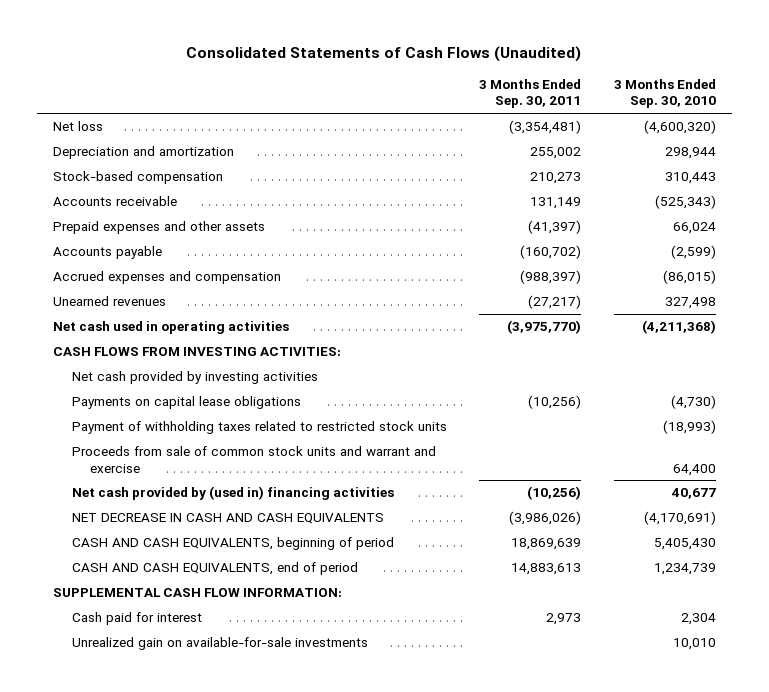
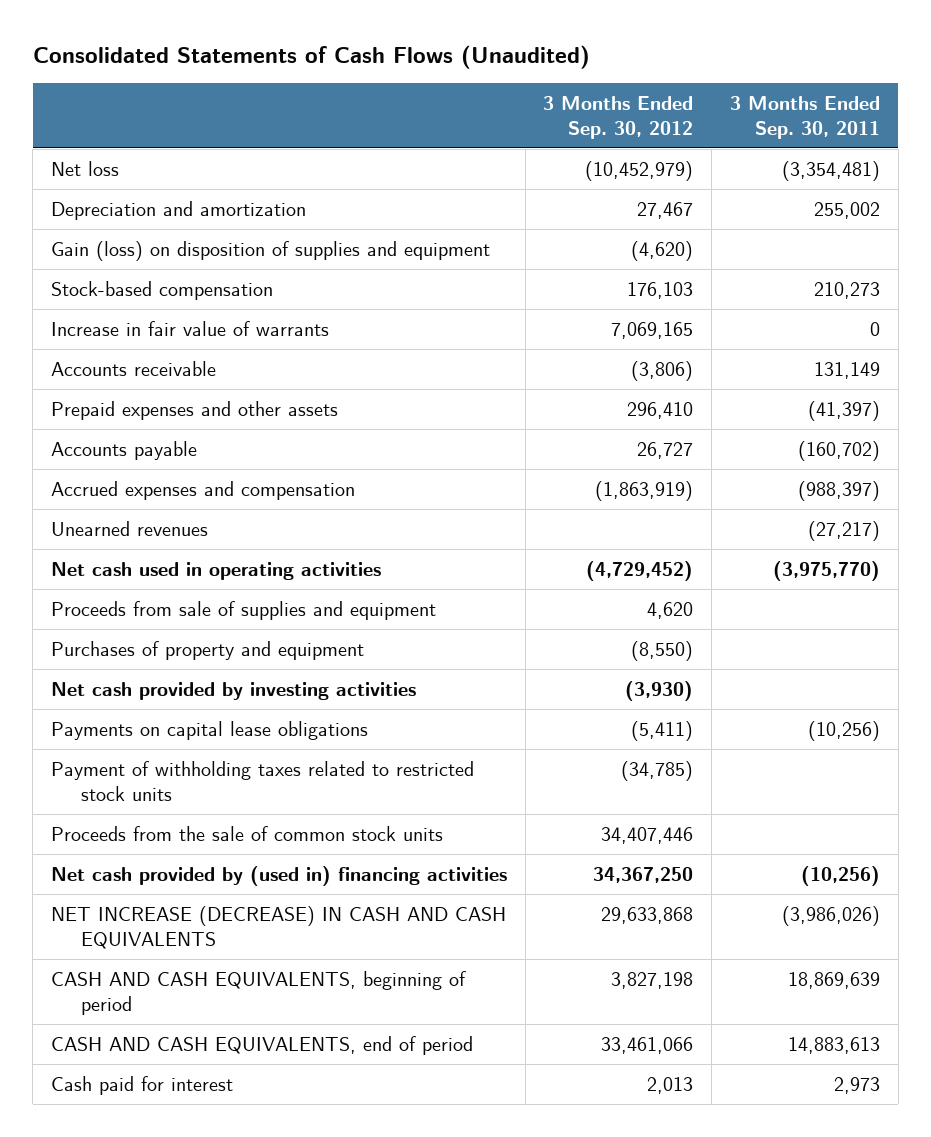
[613,79,716,109] 3 Months Ended Sep. 30, 2010 -> none
none -> [543,95,694,139] 3 Months Ended Sep. 30, 2012
none -> [51,240,491,261] Gain (loss) on disposition of supplies and equipment
none -> [51,320,330,336] Increase in fair value of warrants
[53,347,342,357] CASH FLOWS FROM INVESTING ACTIVITIES: -> none
none -> [51,600,437,620] Proceeds from sale of supplies and equipment
none -> [51,640,365,660] Purchases of property and equipment
[71,446,436,473] Proceeds from sale of common stock units and warrant and exercise -> [51,825,444,841] Proceeds from the sale of common stock units
[71,513,384,525] NET DECREASE IN CASH AND CASH EQUIVALENTS -> [51,905,507,949] NET INCREASE (DECREASE) IN CASH AND CASH EQUIVALENTS
[53,588,343,598] SUPPLEMENTAL CASH FLOW INFORMATION: -> none
[71,637,368,651] Unrealized gain on available-for-sale investments -> none

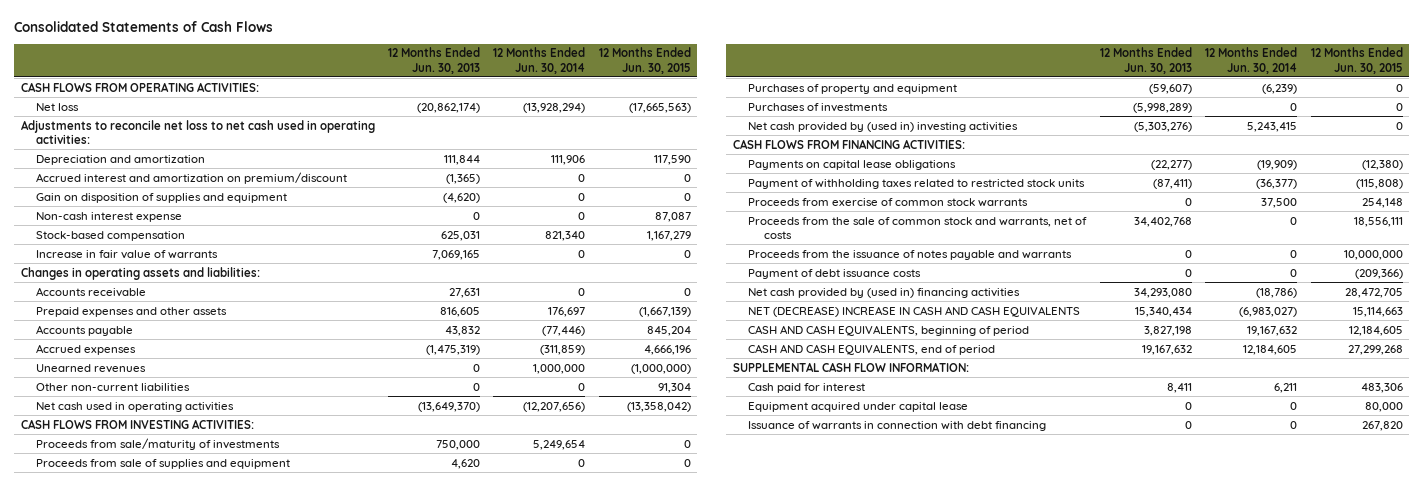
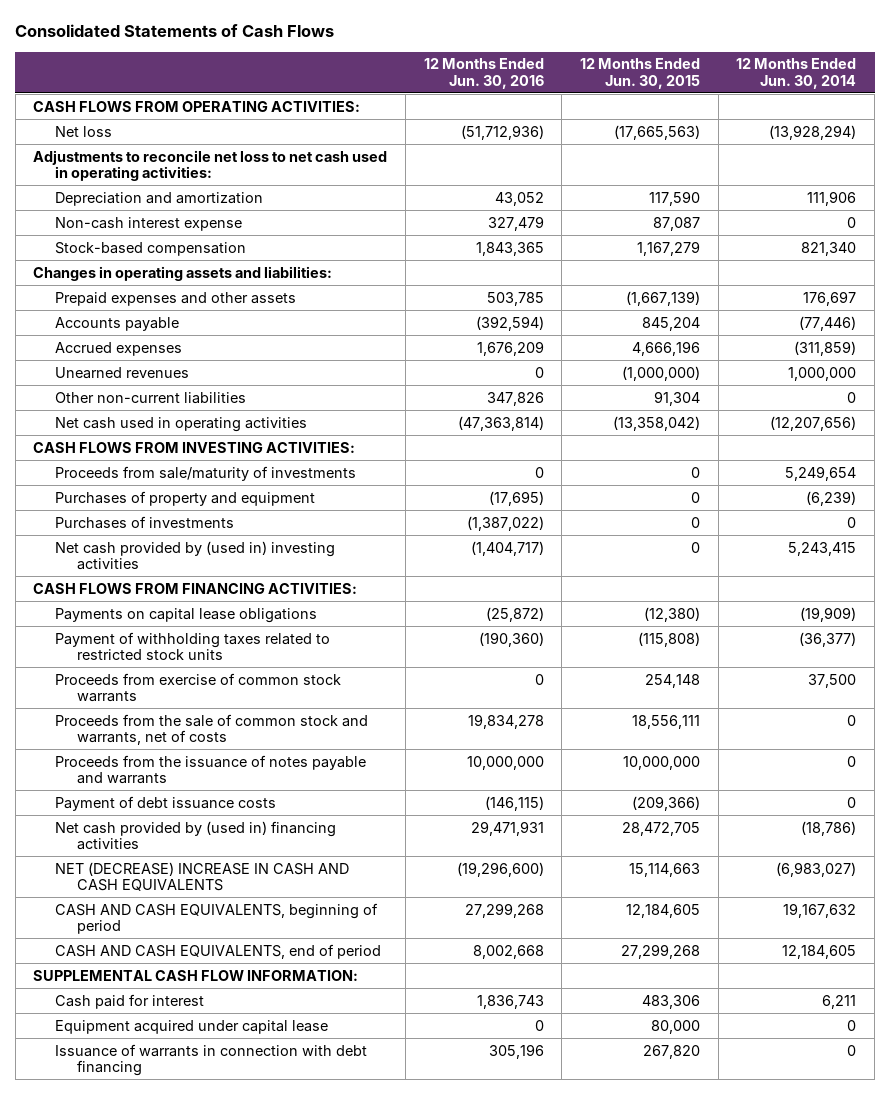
[388,47,481,74] 12 Months Ended Jun. 30, 2013 -> none
none -> [423,58,544,89] 12 Months Ended Jun. 30, 2016
[36,171,348,184] Accrued interest and amortization on premium/discount -> none
[36,192,288,203] Gain on disposition of supplies and equipment -> none
[36,249,219,259] Increase in fair value of warrants -> none
[36,286,147,297] Accounts receivable -> none
[36,458,291,469] Proceeds from sale of supplies and equipment -> none

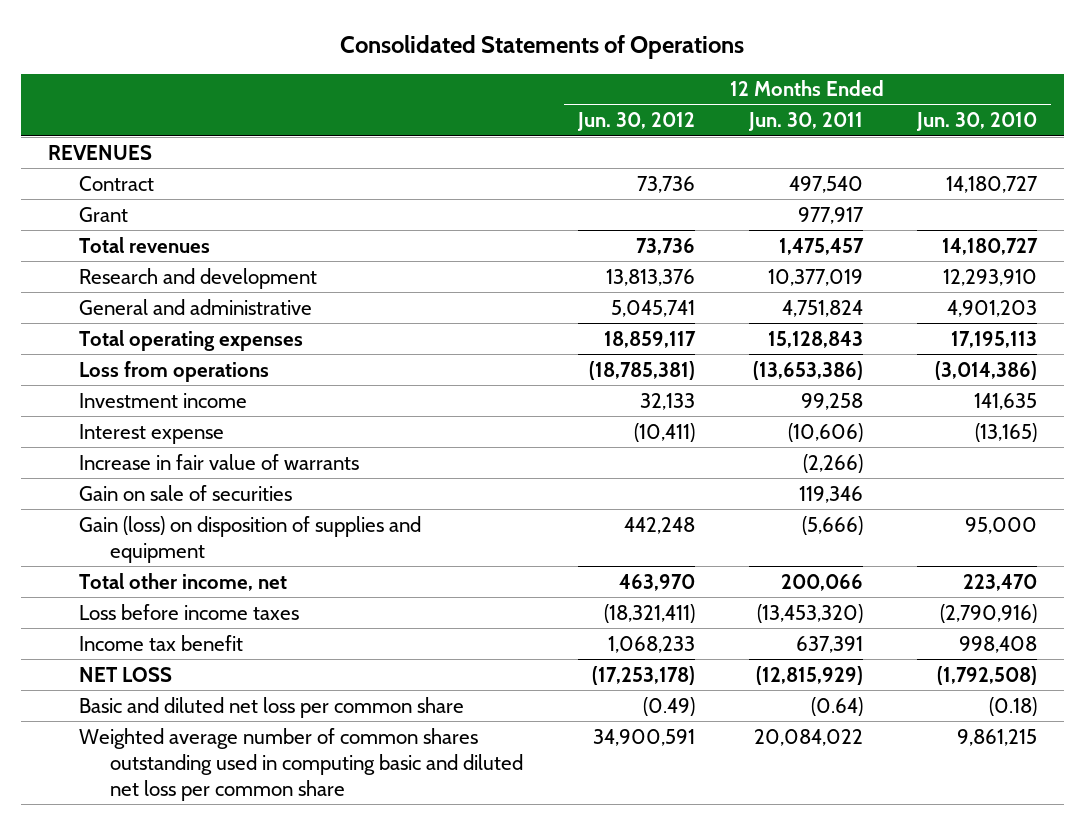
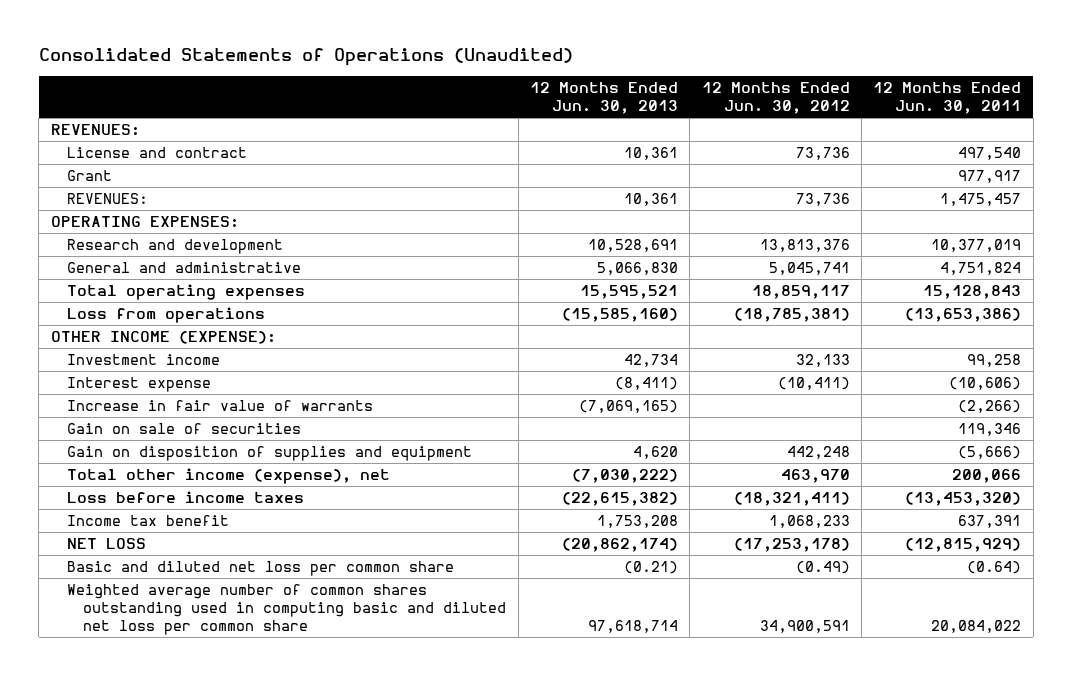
[340,34,745,59] Consolidated Statements of Operations -> [38,48,573,67] Consolidated Statements of Operations (Unaudited)
[916,112,1038,132] Jun. 30, 2010 -> none
none -> [529,82,678,115] 12 Months Ended Jun. 30, 2013
[47,144,152,160] REVENUES -> [50,124,140,137] REVENUES:
[79,175,155,191] Contract -> [66,147,247,159] License and contract
[79,236,211,253] Total revenues -> [66,193,148,205] REVENUES:
none -> [50,216,239,229] OPERATING EXPENSES:
none -> [50,331,276,345] OTHER INCOME (EXPENSE):
[79,515,422,563] Gain (loss) on disposition of supplies and equipment -> [66,446,472,462] Gain on disposition of supplies and equipment
[79,572,288,591] Total other income, net -> [66,468,390,485] Total other income (expense), net

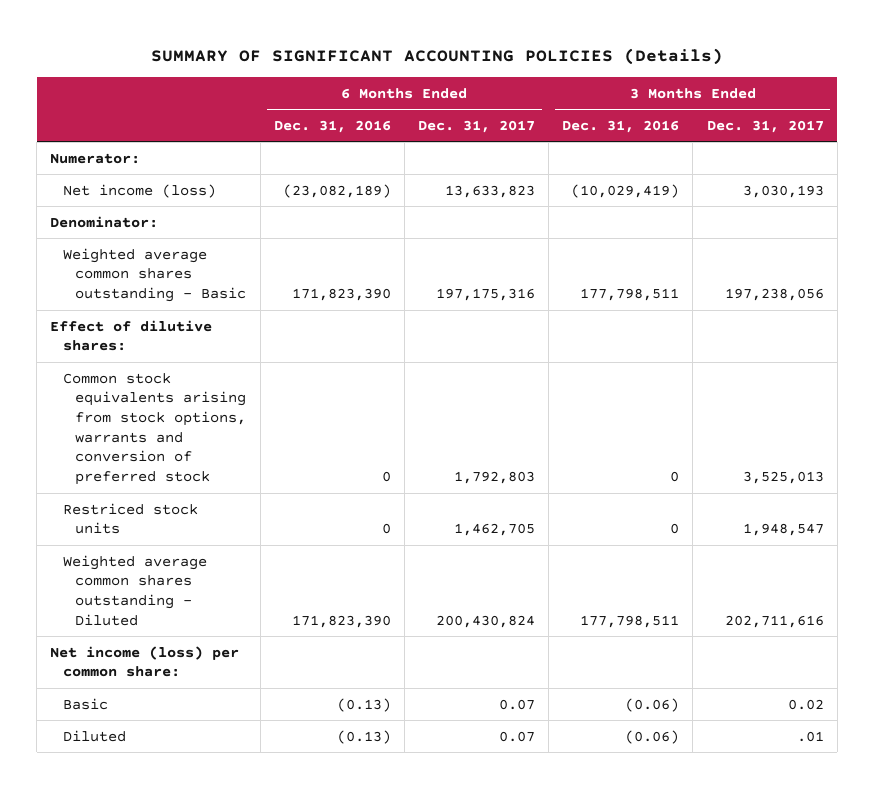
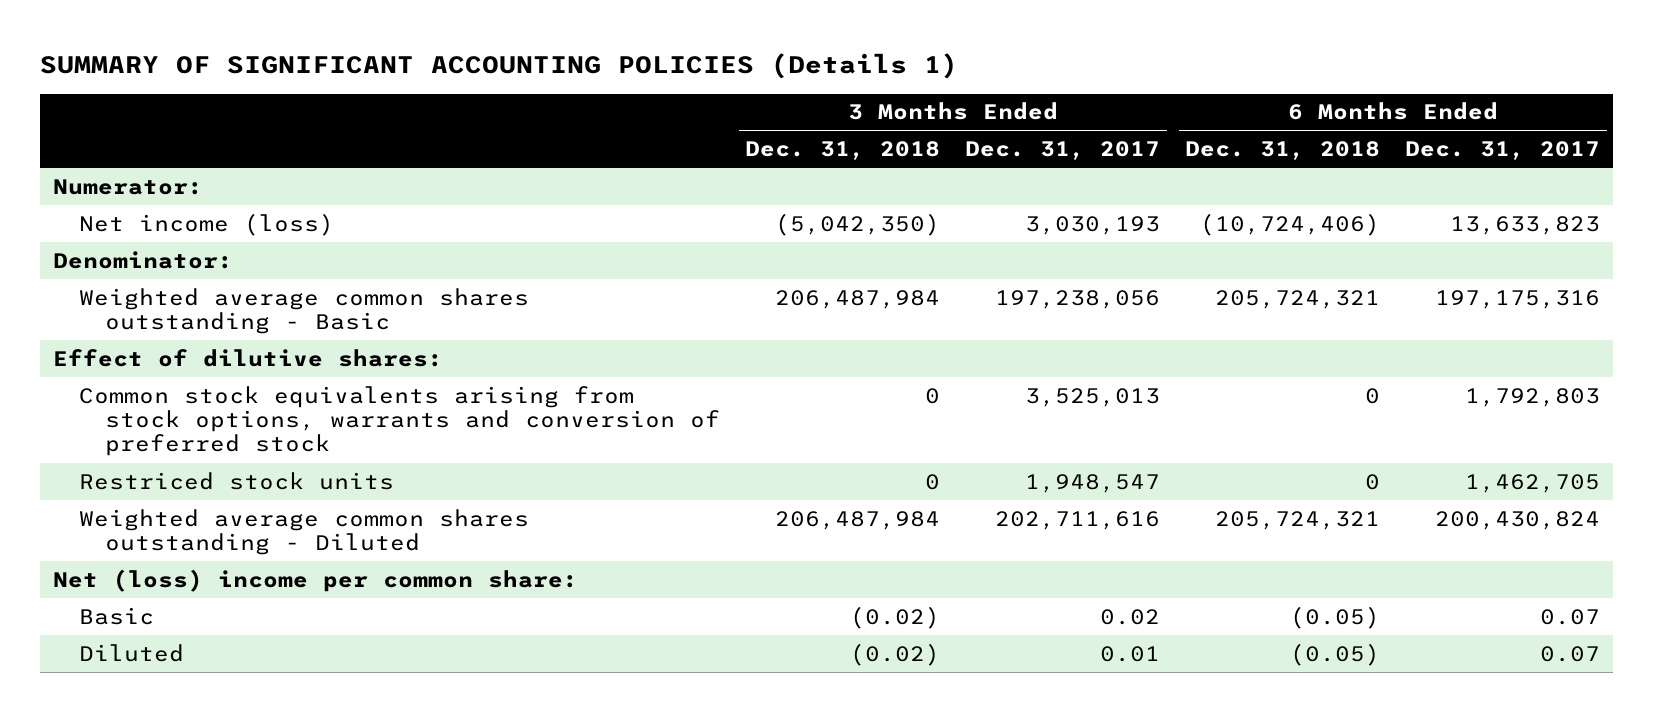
[151,48,724,66] SUMMARY OF SIGNIFICANT ACCOUNTING POLICIES (Details) -> [40,52,959,79] SUMMARY OF SIGNIFICANT ACCOUNTING POLICIES (Details 1)
[273,119,391,133] Dec. 31, 2016 -> none
[562,119,680,133] Dec. 31, 2016 -> none
none -> [745,141,941,161] Dec. 31, 2018
none -> [1185,141,1381,161] Dec. 31, 2018
[50,645,240,678] Net income (loss) per common share: -> [52,568,578,592] Net (loss) income per common share:
[796,730,824,742] .01 -> [1100,645,1161,662] 0.01

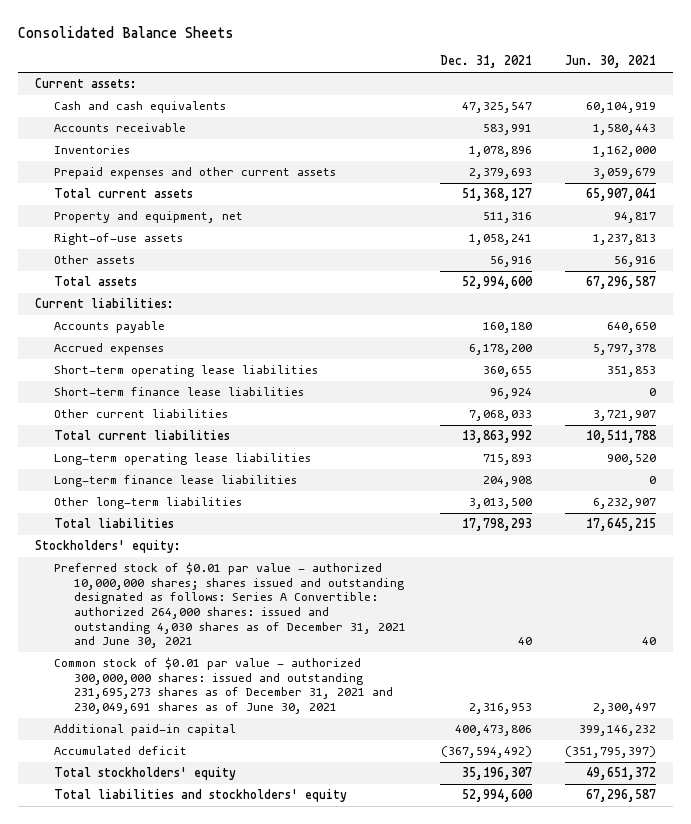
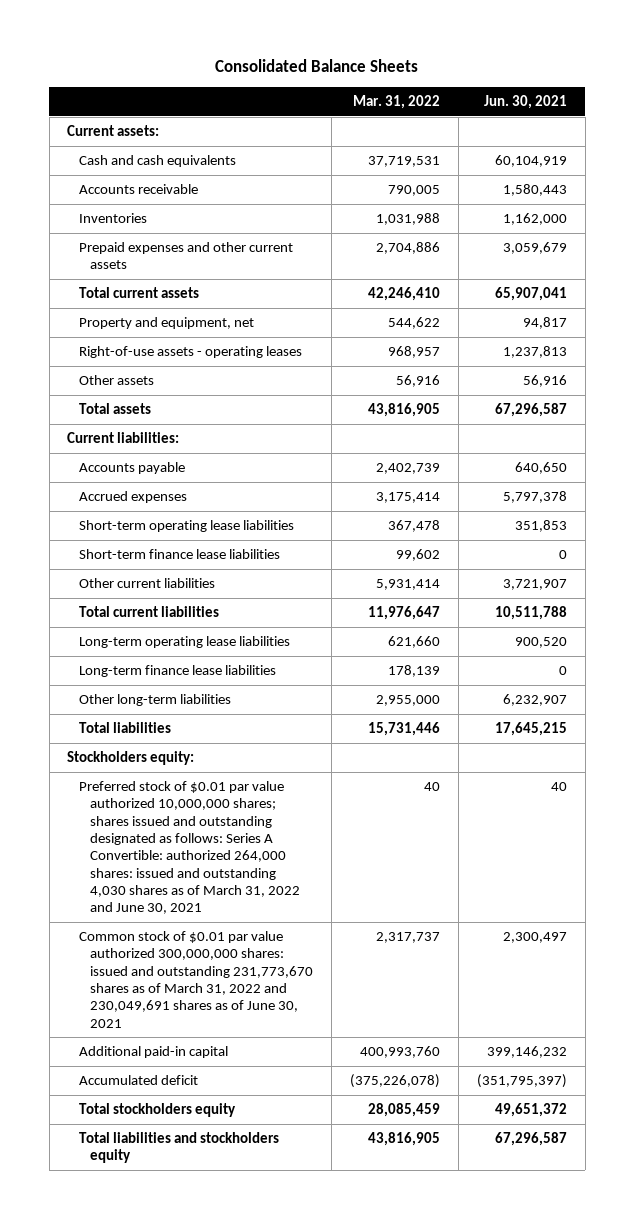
[439,55,532,69] Dec. 31, 2021 -> none
none -> [353,95,441,110] Mar. 31, 2022
[54,233,184,246] Right-of-use assets -> [78,346,302,359] Right-of-use assets - operating leases
[34,540,181,554] Stockholders' equity: -> [67,751,195,766] Stockholders equity:
[54,562,406,649] Preferred stock of $0.01 par value - authorized 10,000,000 shares; shares issued and outstanding designated as follows: Series A Convertible: authorized 264,000 shares: issued and outstanding 4,030 shares as of December 31, 2021 and June 30, 2021 -> [78,781,301,915] Preferred stock of $0.01 par value authorized 10,000,000 shares; shares issued and outstanding designated as follows: Series A Convertible: authorized 264,000 shares: issued and outstanding 4,030 shares as of March 31, 2022 and June 30, 2021
[54,657,393,715] Common stock of $0.01 par value - authorized 300,000,000 shares: issued and outstanding 231,695,273 shares as of December 31, 2021 and 230,049,691 shares as of June 30, 2021 -> [78,931,314,1028] Common stock of $0.01 par value authorized 300,000,000 shares: issued and outstanding 231,773,670 shares as of March 31, 2022 and 230,049,691 shares as of June 30, 2021
[54,767,237,781] Total stockholders' equity -> [78,1103,236,1118] Total stockholders equity
[54,789,348,803] Total liabilities and stockholders' equity -> [78,1132,279,1164] Total liabilities and stockholders equity

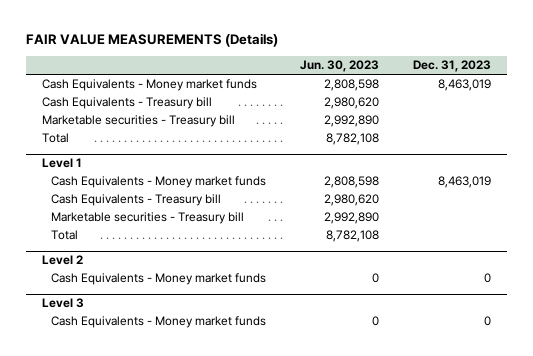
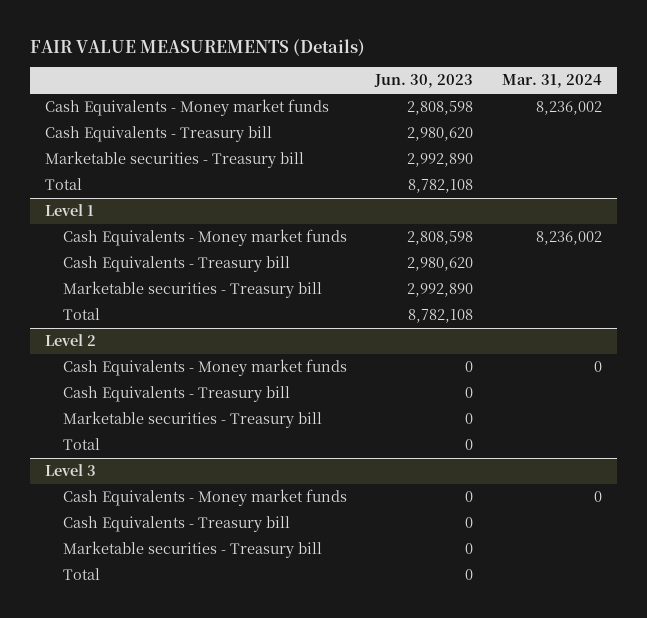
[412,60,491,73] Dec. 31, 2023 -> none
none -> [502,74,603,89] Mar. 31, 2024
none -> [62,386,290,403] Cash Equivalents - Treasury bill
none -> [62,411,322,429] Marketable securities - Treasury bill
none -> [62,438,100,451] Total
none -> [62,516,290,533] Cash Equivalents - Treasury bill
none -> [62,541,322,559] Marketable securities - Treasury bill
none -> [62,568,100,581] Total

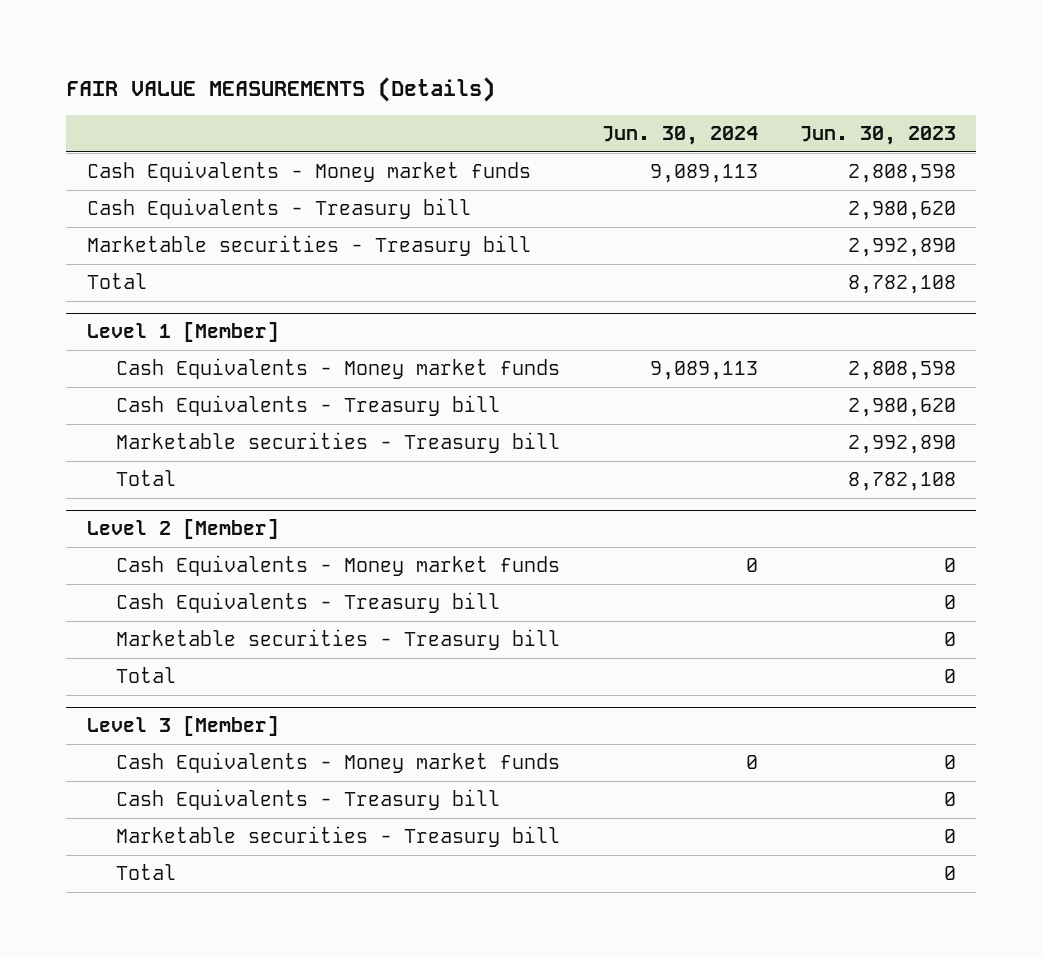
[502,74,603,89] Mar. 31, 2024 -> none
none -> [601,126,758,146] Jun. 30, 2024
[44,204,94,217] Level 1 -> [86,322,279,343] Level 1 [Member]
[44,334,96,347] Level 2 -> [86,519,279,540] Level 2 [Member]
[44,464,96,477] Level 3 -> [86,716,279,737] Level 3 [Member]

